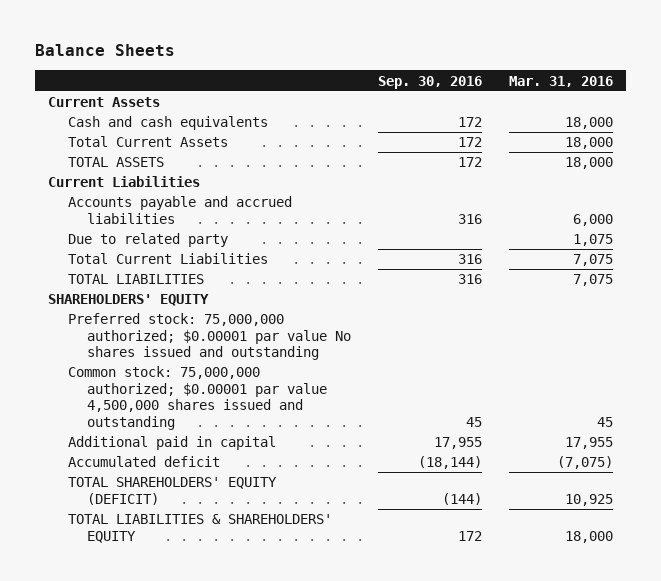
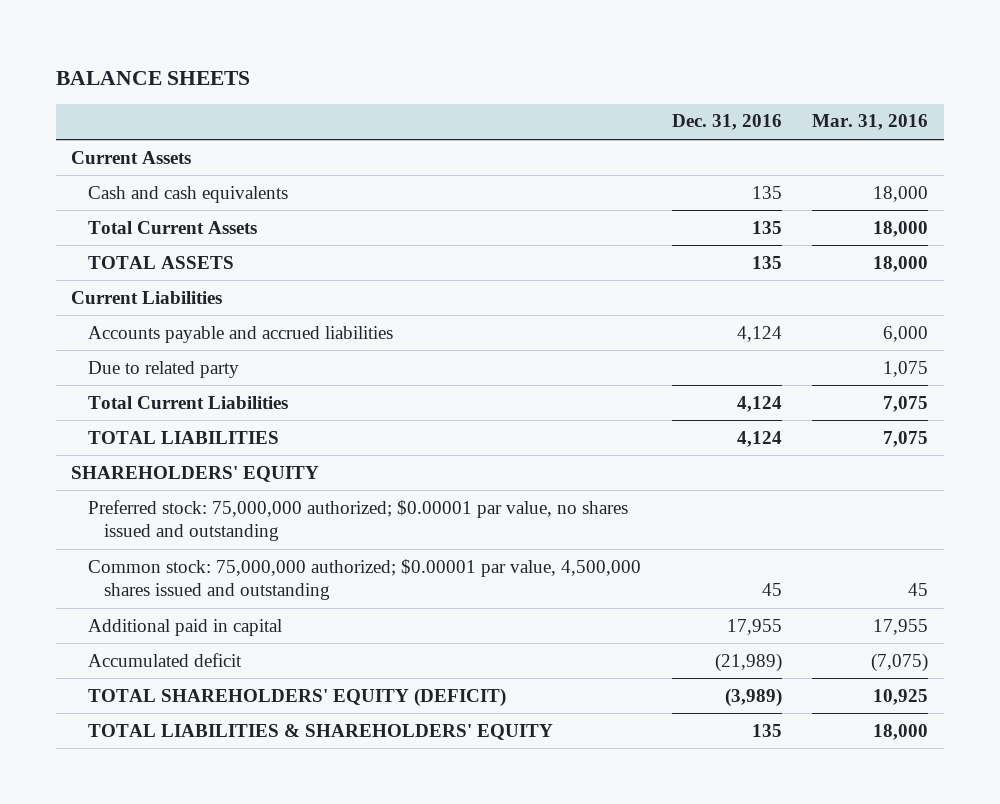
[34,44,175,57] Balance Sheets -> [55,70,250,85] BALANCE SHEETS
[377,75,482,89] Sep. 30, 2016 -> none
none -> [671,114,782,131] Dec. 31, 2016
[67,313,352,361] Preferred stock: 75,000,000 authorized; $0.00001 par value No shares issued and outstanding -> [87,499,628,542] Preferred stock: 75,000,000 authorized; $0.00001 par value, no shares issued and outstanding
[67,366,328,430] Common stock: 75,000,000 authorized; $0.00001 par value 4,500,000 shares issued and outstanding -> [87,558,641,601] Common stock: 75,000,000 authorized; $0.00001 par value, 4,500,000 shares issued and outstanding

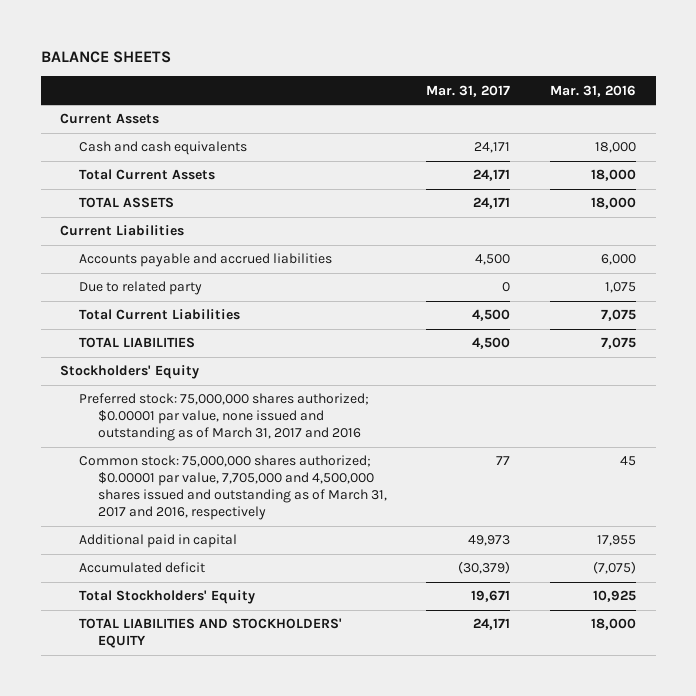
[671,114,782,131] Dec. 31, 2016 -> none
none -> [426,84,511,97] Mar. 31, 2017
[71,465,320,482] SHAREHOLDERS' EQUITY -> [60,365,200,380] Stockholders' Equity
[87,499,628,542] Preferred stock: 75,000,000 authorized; $0.00001 par value, no shares issued and outstanding -> [79,393,370,442] Preferred stock: 75,000,000 shares authorized; $0.00001 par value, none issued and outstanding as of March 31, 2017 and 2016
[87,558,641,601] Common stock: 75,000,000 authorized; $0.00001 par value, 4,500,000 shares issued and outstanding -> [79,455,387,521] Common stock: 75,000,000 shares authorized; $0.00001 par value, 7,705,000 and 4,500,000 shares issued and outstanding as of March 31, 2017 and 2016, respectively
[87,687,506,707] TOTAL SHAREHOLDERS' EQUITY (DEFICIT) -> [79,590,256,605] Total Stockholders' Equity
[87,723,553,740] TOTAL LIABILITIES & SHAREHOLDERS' EQUITY -> [79,618,343,649] TOTAL LIABILITIES AND STOCKHOLDERS' EQUITY

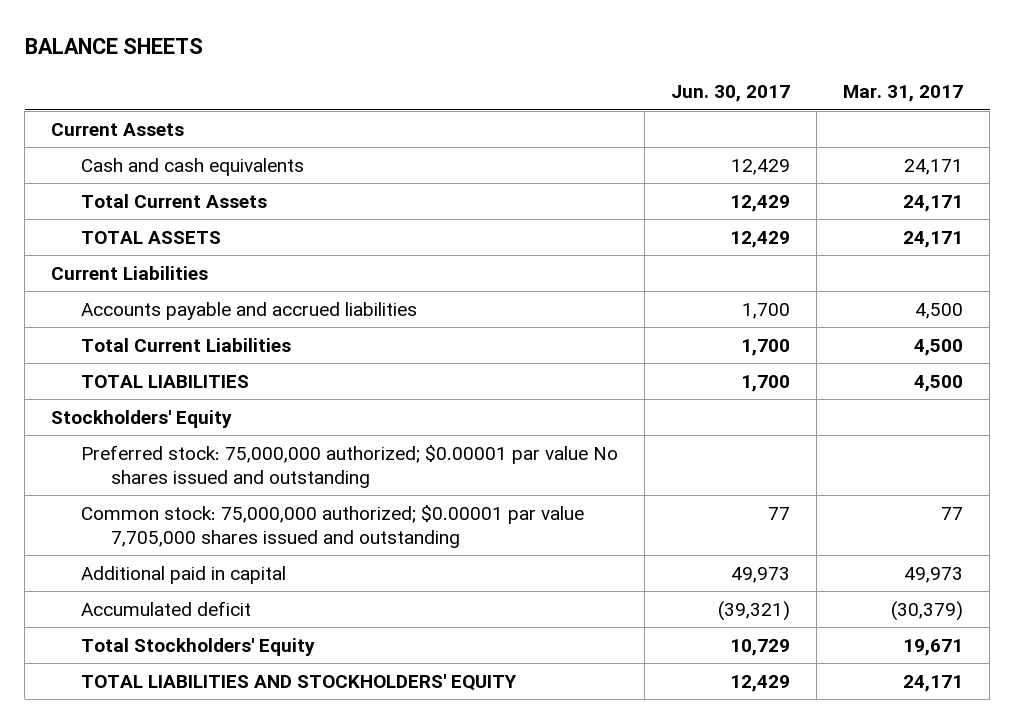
[549,84,636,97] Mar. 31, 2016 -> none
none -> [671,85,791,103] Jun. 30, 2017
[79,281,203,296] Due to related party -> none
[79,393,370,442] Preferred stock: 75,000,000 shares authorized; $0.00001 par value, none issued and outstanding as of March 31, 2017 and 2016 -> [81,444,619,488] Preferred stock: 75,000,000 authorized; $0.00001 par value No shares issued and outstanding
[79,455,387,521] Common stock: 75,000,000 shares authorized; $0.00001 par value, 7,705,000 and 4,500,000 shares issued and outstanding as of March 31, 2017 and 2016, respectively -> [81,504,585,548] Common stock: 75,000,000 authorized; $0.00001 par value 7,705,000 shares issued and outstanding

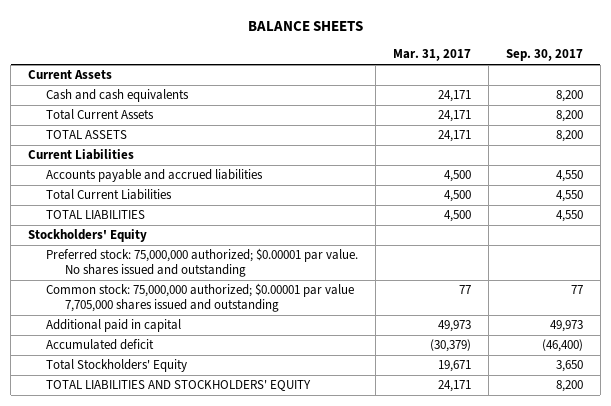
[671,85,791,103] Jun. 30, 2017 -> none
none -> [506,49,584,62] Sep. 30, 2017
[81,444,619,488] Preferred stock: 75,000,000 authorized; $0.00001 par value No shares issued and outstanding -> [46,248,359,278] Preferred stock: 75,000,000 authorized; $0.00001 par value. No shares issued and outstanding

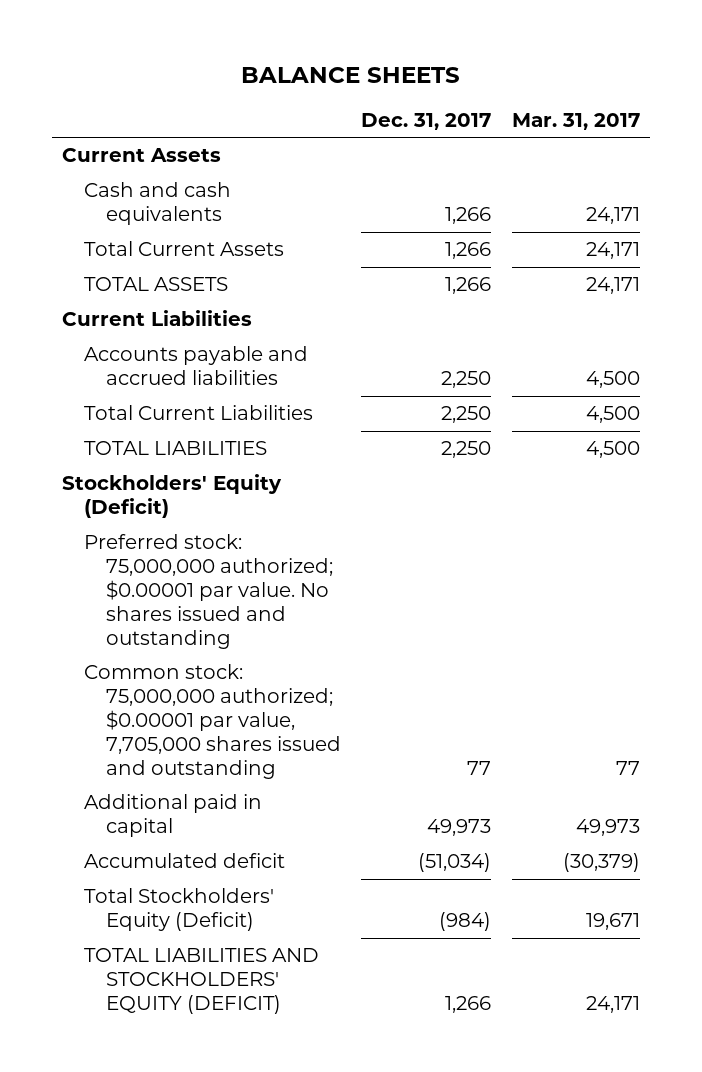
[506,49,584,62] Sep. 30, 2017 -> none
none -> [361,112,492,130] Dec. 31, 2017
[28,229,148,243] Stockholders' Equity -> [62,474,283,519] Stockholders' Equity (Deficit)
[46,283,355,313] Common stock: 75,000,000 authorized; $0.00001 par value 7,705,000 shares issued and outstanding -> [83,664,341,779] Common stock: 75,000,000 authorized; $0.00001 par value, 7,705,000 shares issued and outstanding
[46,359,188,373] Total Stockholders' Equity -> [83,888,274,932] Total Stockholders' Equity (Deficit)
[46,380,312,392] TOTAL LIABILITIES AND STOCKHOLDERS' EQUITY -> [83,948,319,1015] TOTAL LIABILITIES AND STOCKHOLDERS' EQUITY (DEFICIT)

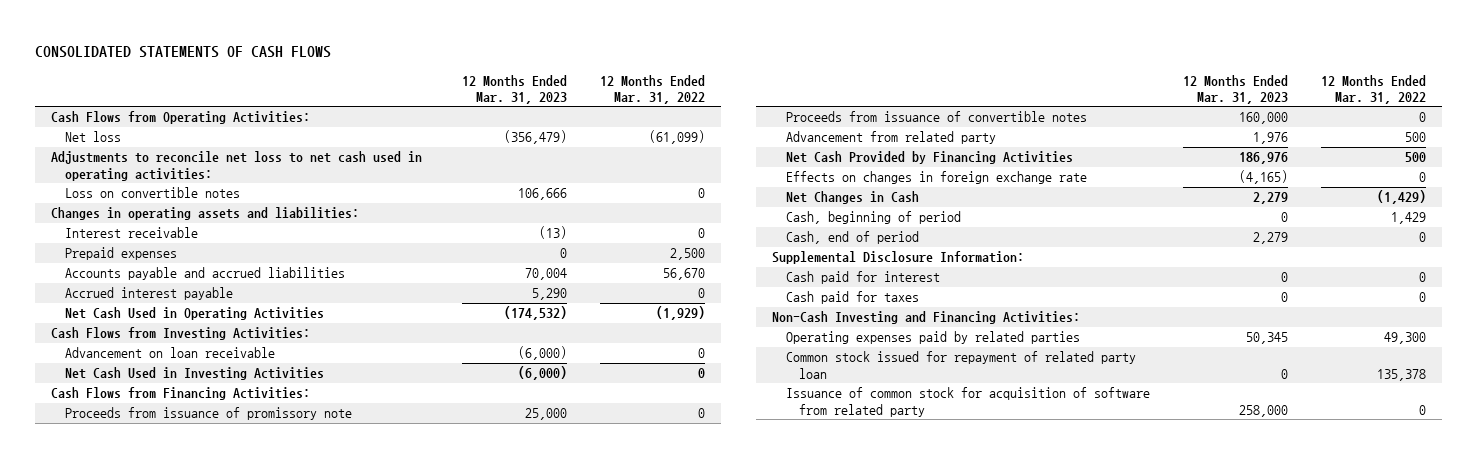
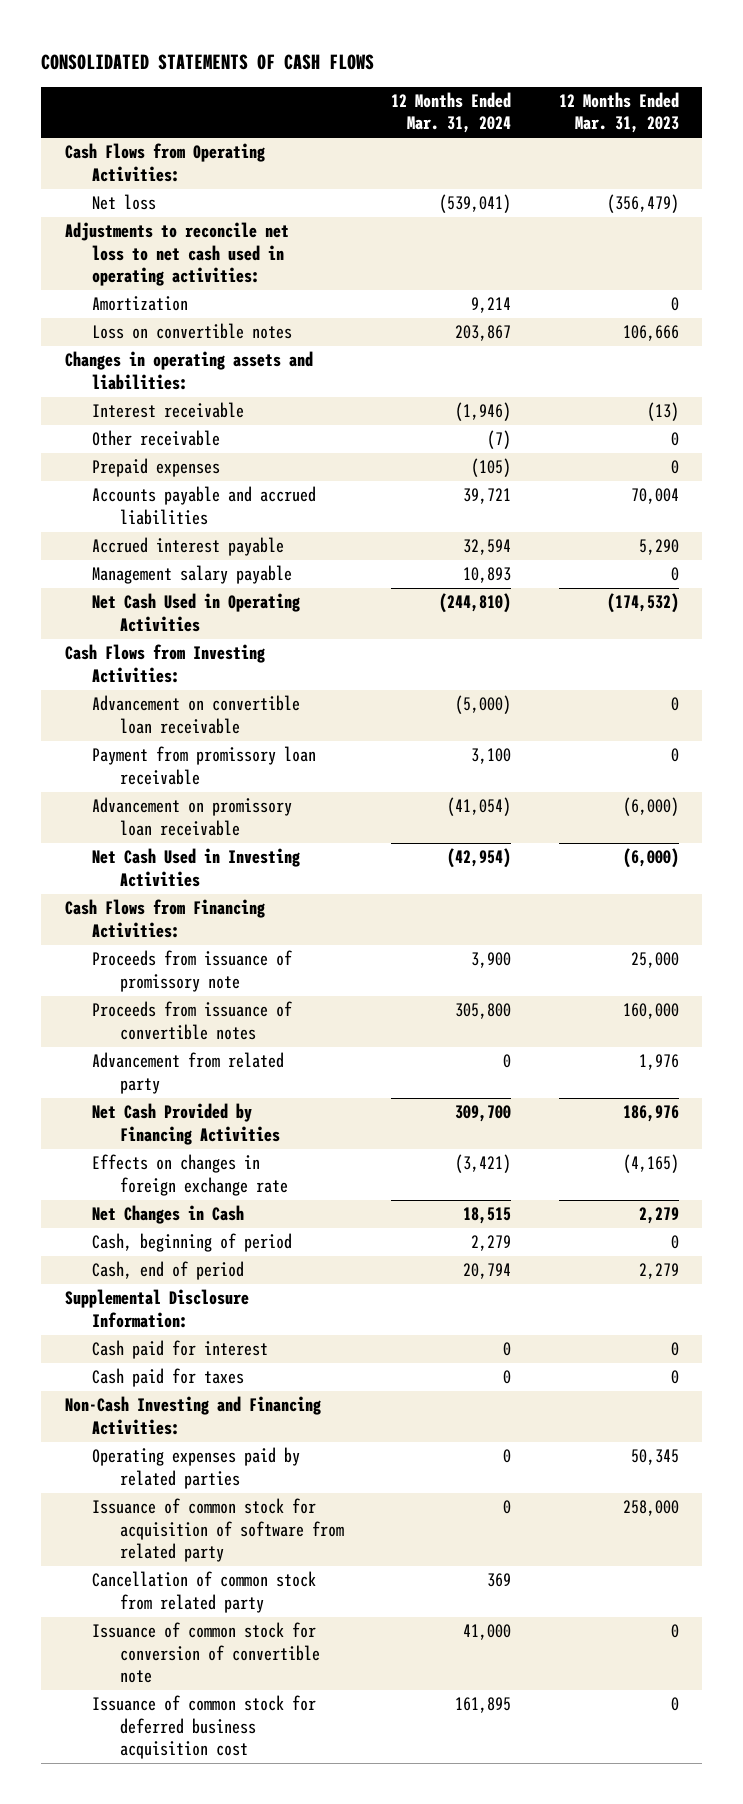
[599,74,705,104] 12 Months Ended Mar. 31, 2022 -> none
none -> [391,92,512,134] 12 Months Ended Mar. 31, 2024
none -> [92,296,189,312] Amortization
none -> [92,430,221,447] Other receivable
none -> [92,565,293,585] Management salary payable
[64,347,275,359] Advancement on loan receivable -> [92,695,301,734] Advancement on convertible loan receivable
[517,346,567,361] (6,000) -> [670,697,679,712] 0
none -> [92,746,317,785] Payment from promissory loan receivable
none -> [92,797,293,836] Advancement on promissory loan receivable
[785,351,1136,379] Common stock issued for repayment of related party loan -> none
none -> [92,1571,317,1613] Cancellation of common stock from related party
none -> [92,1622,321,1683] Issuance of common stock for conversion of convertible note
none -> [92,1695,317,1759] Issuance of common stock for deferred business acquisition cost

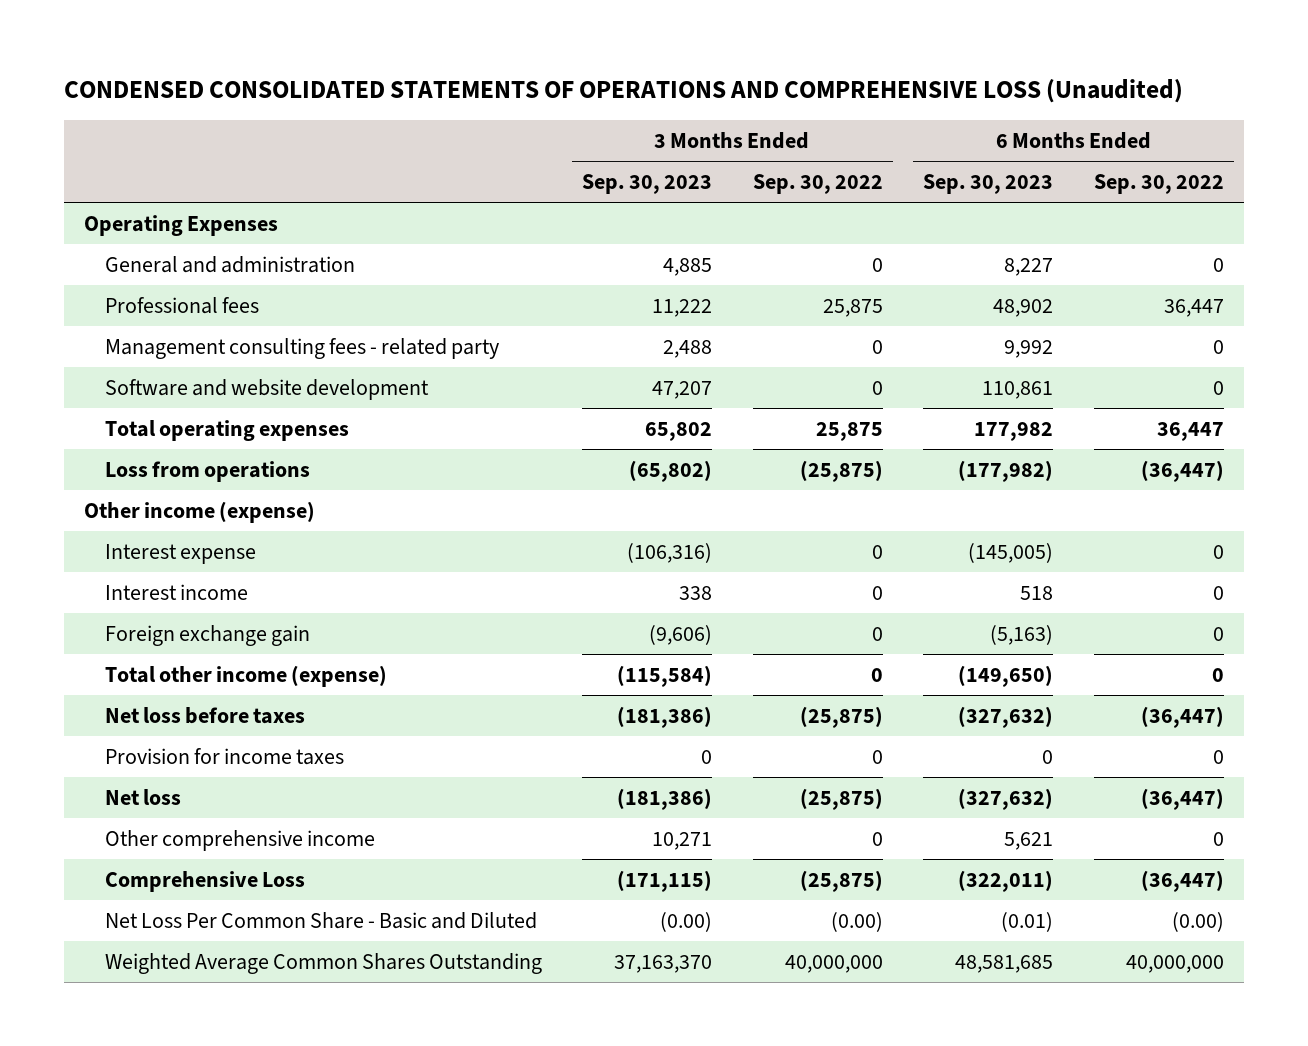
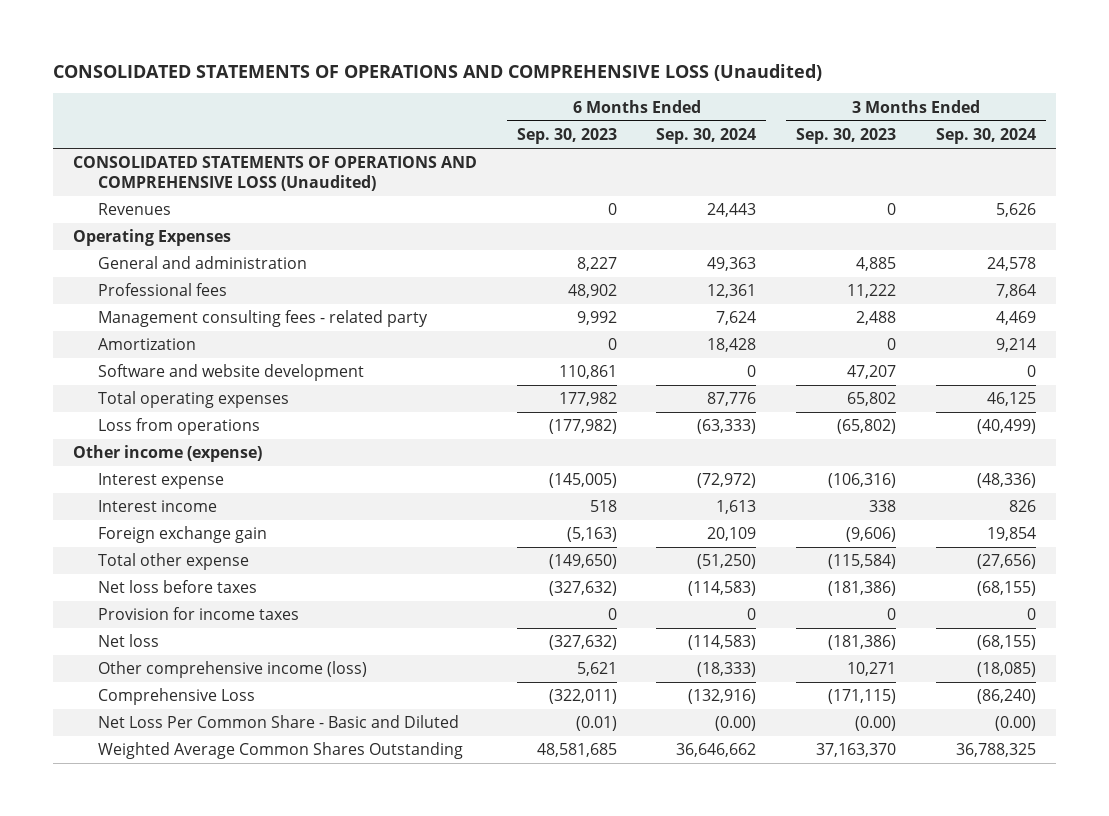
[63,79,1183,104] CONDENSED CONSOLIDATED STATEMENTS OF OPERATIONS AND COMPREHENSIVE LOSS (Unaudited) -> [53,63,823,81] CONSOLIDATED STATEMENTS OF OPERATIONS AND COMPREHENSIVE LOSS (Unaudited)
[752,174,883,195] Sep. 30, 2022 -> none
[1093,174,1224,195] Sep. 30, 2022 -> none
none -> [656,127,757,144] Sep. 30, 2024
none -> [935,127,1036,144] Sep. 30, 2024
none -> [73,156,478,191] CONSOLIDATED STATEMENTS OF OPERATIONS AND COMPREHENSIVE LOSS (Unaudited)
none -> [97,203,171,216] Revenues
none -> [97,338,196,351] Amortization
[104,664,387,687] Total other income (expense) -> [97,553,249,571] Total other expense
[104,829,375,851] Other comprehensive income -> [97,661,367,679] Other comprehensive income (loss)

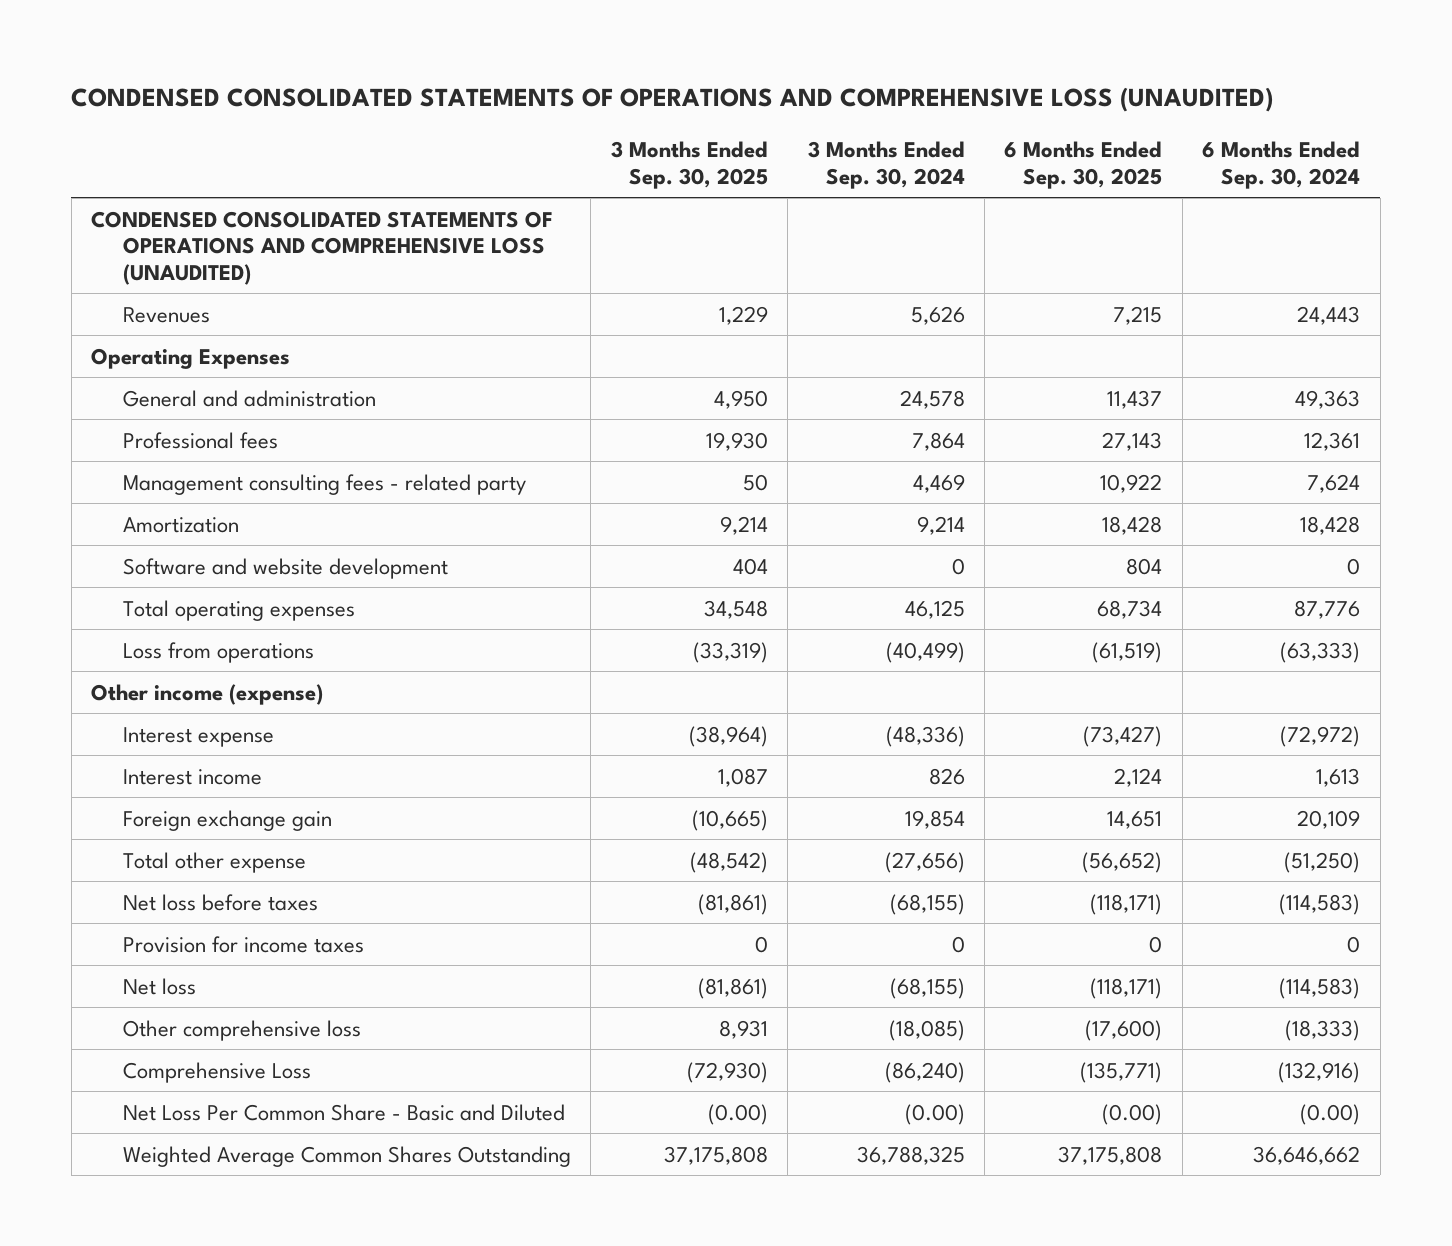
[53,63,823,81] CONSOLIDATED STATEMENTS OF OPERATIONS AND COMPREHENSIVE LOSS (Unaudited) -> [71,87,1274,113] CONDENSED CONSOLIDATED STATEMENTS OF OPERATIONS AND COMPREHENSIVE LOSS (UNAUDITED)
[516,127,617,144] Sep. 30, 2023 -> none
[796,127,897,144] Sep. 30, 2023 -> none
none -> [610,141,768,189] 3 Months Ended Sep. 30, 2025
none -> [1004,141,1163,189] 6 Months Ended Sep. 30, 2025
[73,156,478,191] CONSOLIDATED STATEMENTS OF OPERATIONS AND COMPREHENSIVE LOSS (Unaudited) -> [91,210,554,285] CONDENSED CONSOLIDATED STATEMENTS OF OPERATIONS AND COMPREHENSIVE LOSS (UNAUDITED)
[97,661,367,679] Other comprehensive income (loss) -> [122,1019,361,1041] Other comprehensive loss

